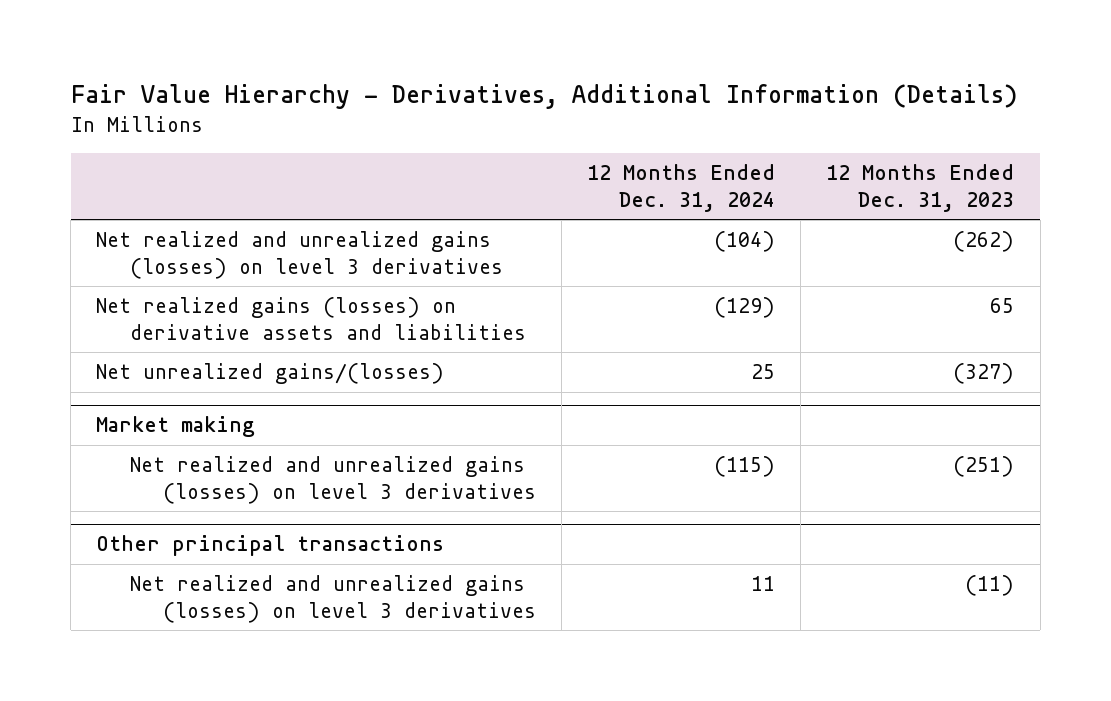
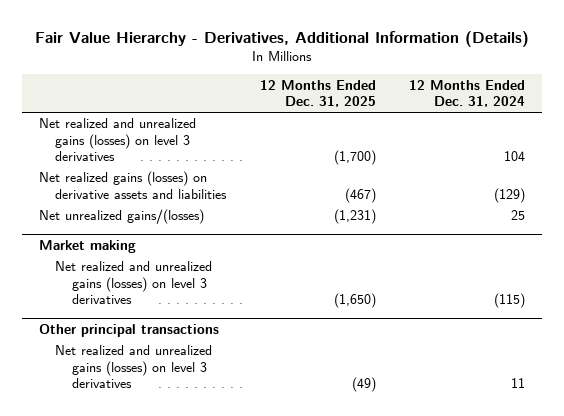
[826,164,1015,212] 12 Months Ended Dec. 31, 2023 -> none
none -> [259,79,376,108] 12 Months Ended Dec. 31, 2025
[714,231,776,253] (104) -> [504,151,526,162] 104

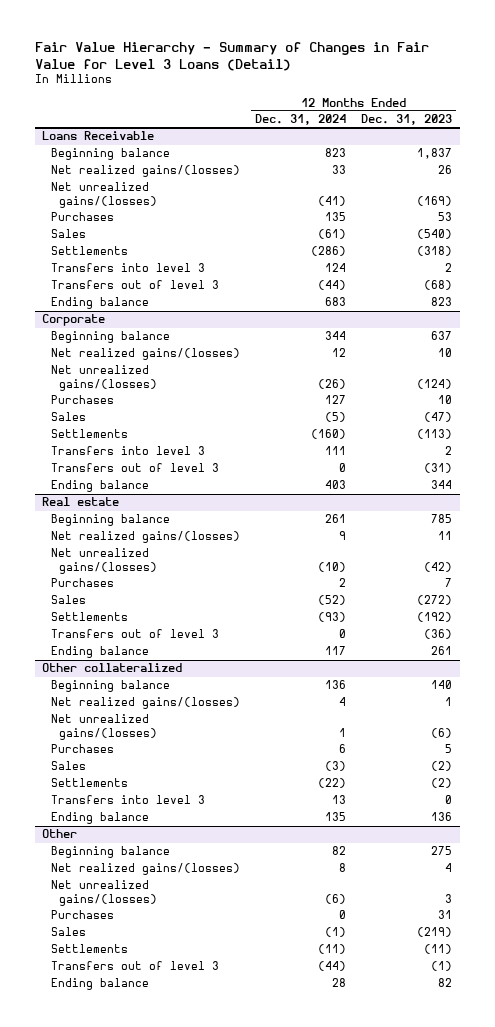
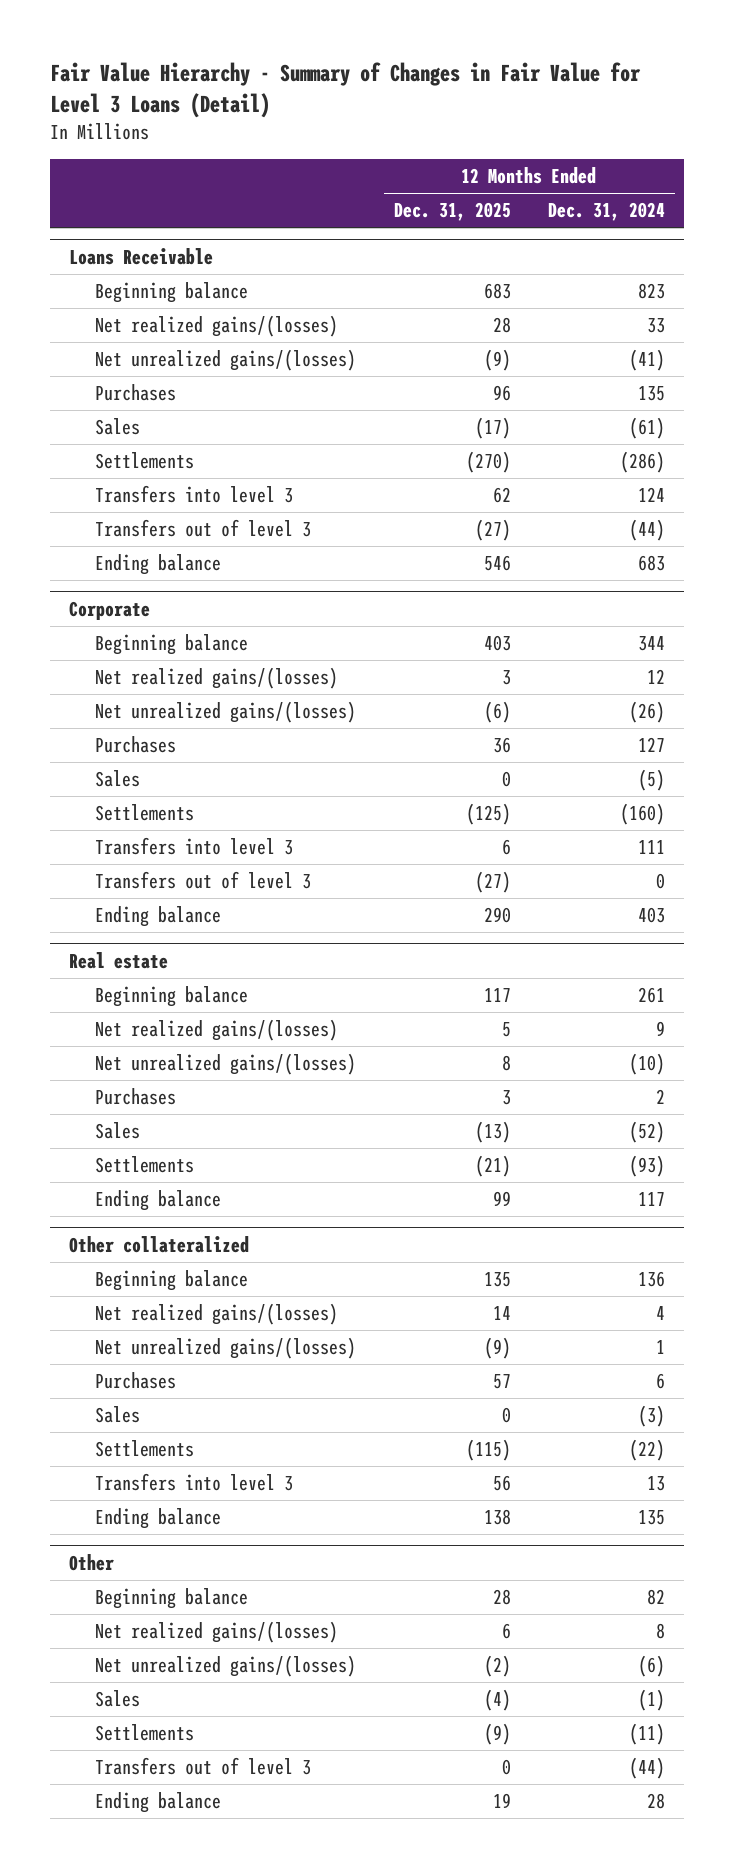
[361,114,453,126] Dec. 31, 2023 -> none
none -> [393,202,511,222] Dec. 31, 2025
[50,629,219,639] Transfers out of level 3 -> none
[50,910,114,920] Purchases -> none

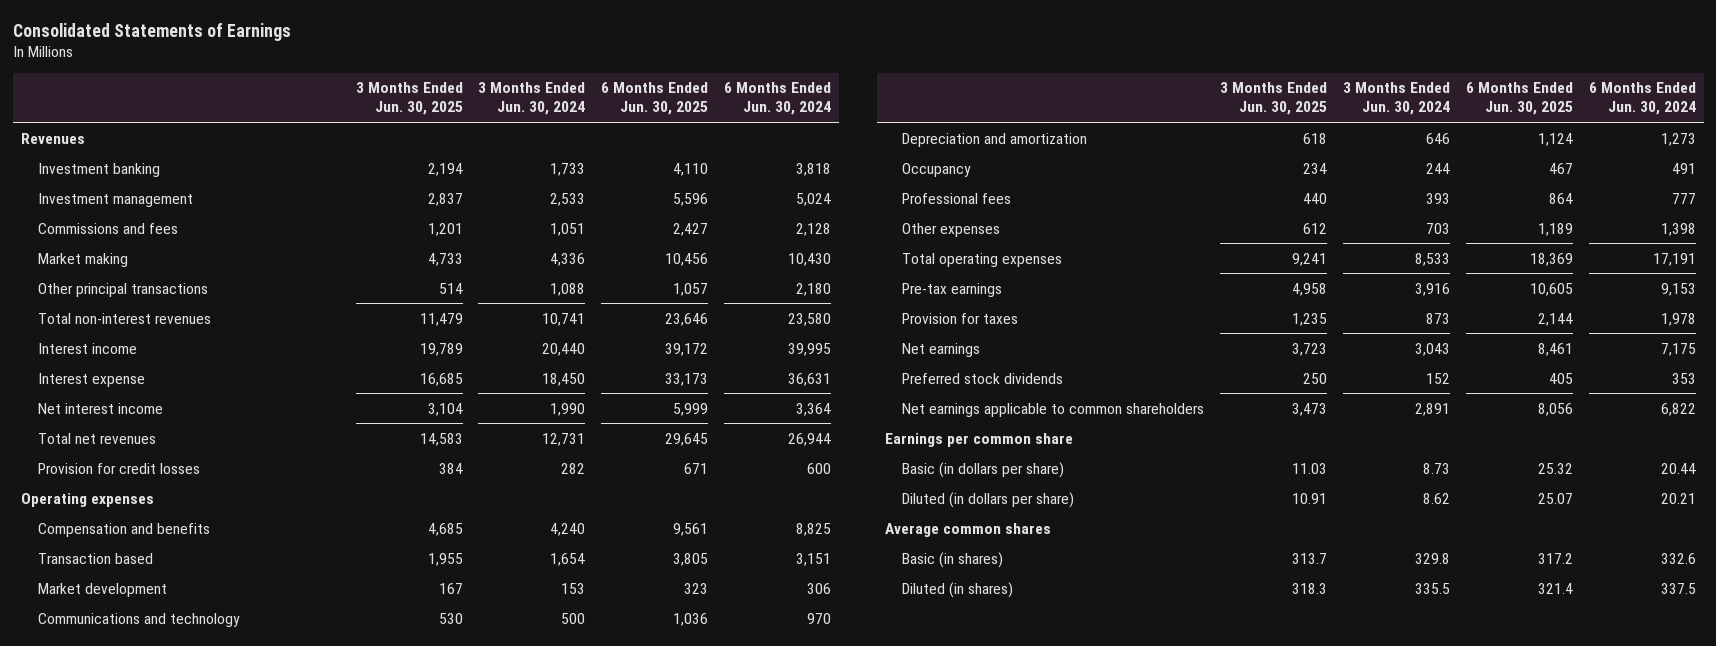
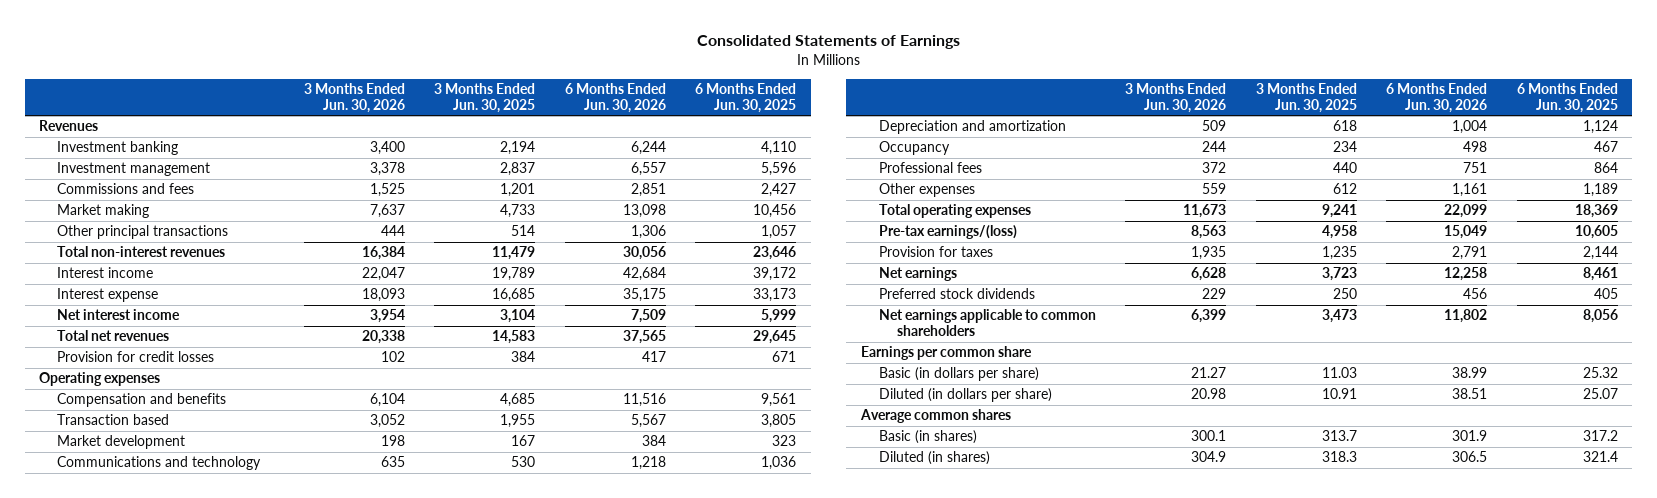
[478,82,586,116] 3 Months Ended Jun. 30, 2024 -> none
[724,82,832,116] 6 Months Ended Jun. 30, 2024 -> none
none -> [303,82,405,113] 3 Months Ended Jun. 30, 2026
none -> [564,82,666,113] 6 Months Ended Jun. 30, 2026
[902,282,1003,297] Pre-tax earnings -> [878,225,1017,240] Pre-tax earnings/(loss)

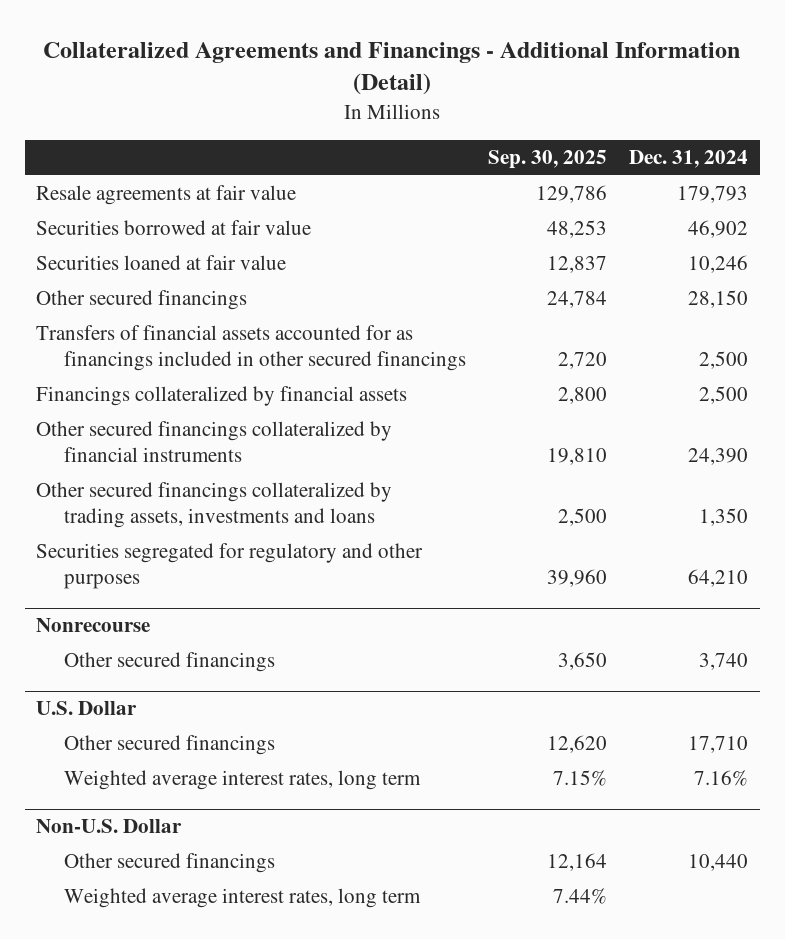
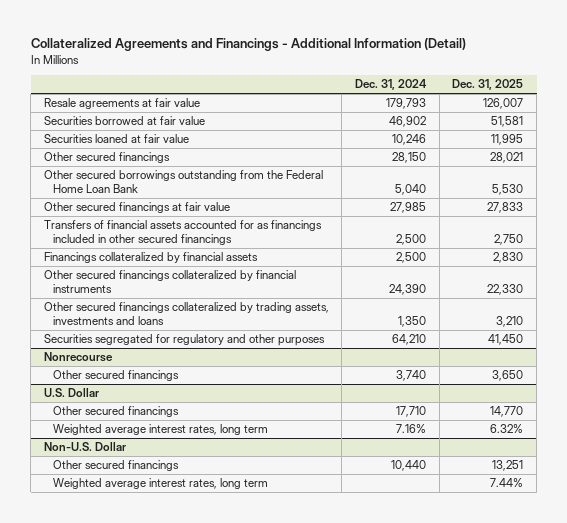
[487,150,607,170] Sep. 30, 2025 -> none
none -> [452,79,524,91] Dec. 31, 2025
none -> [43,170,323,194] Other secured borrowings outstanding from the Federal Home Loan Bank
none -> [43,202,230,214] Other secured financings at fair value

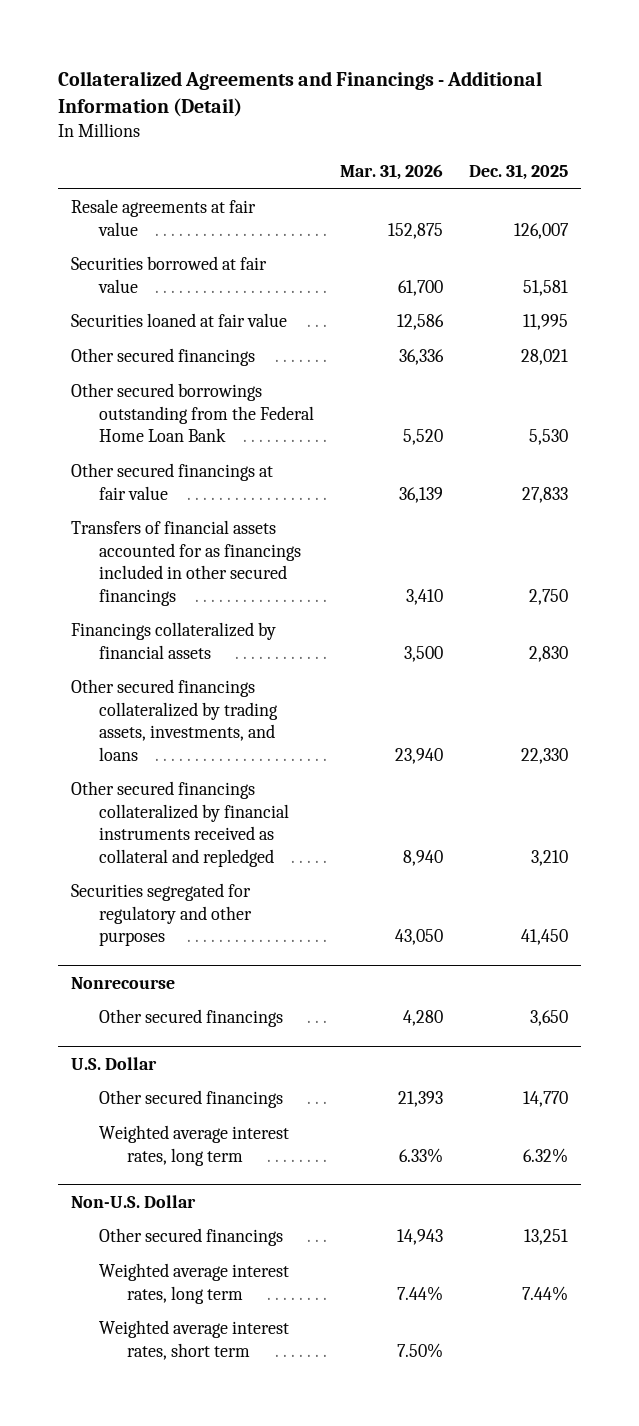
[355,79,428,91] Dec. 31, 2024 -> none
none -> [340,164,444,181] Mar. 31, 2026
[43,270,296,294] Other secured financings collateralized by financial instruments -> [71,679,279,762] Other secured financings collateralized by trading assets, investments, and loans
[43,302,329,326] Other secured financings collateralized by trading assets, investments and loans -> [71,781,290,868] Other secured financings collateralized by financial instruments received as collateral and repledged
none -> [99,1320,290,1360] Weighted average interest rates, short term

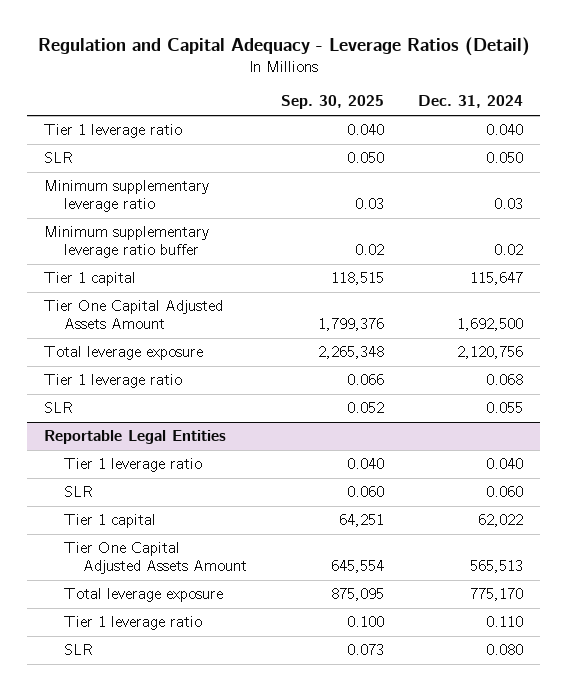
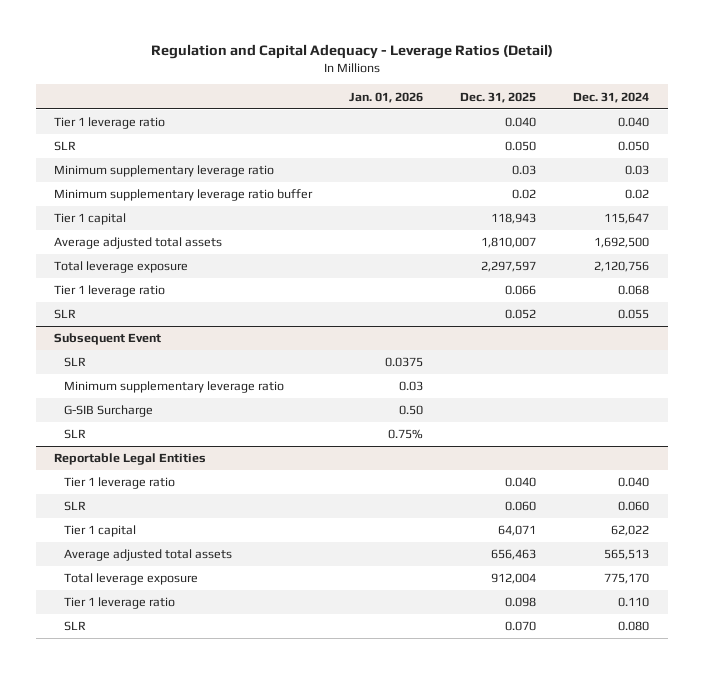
[281,95,385,110] Sep. 30, 2025 -> none
none -> [349,91,424,103] Jan. 01, 2026
none -> [460,91,537,103] Dec. 31, 2025
[44,300,224,330] Tier One Capital Adjusted Assets Amount -> [54,237,223,250] Average adjusted total assets
none -> [54,333,162,346] Subsequent Event
none -> [64,357,87,368] SLR
none -> [64,381,285,394] Minimum supplementary leverage ratio
none -> [64,405,154,418] G-SIB Surcharge
none -> [64,429,87,440] SLR
[63,542,248,575] Tier One Capital Adjusted Assets Amount -> [64,549,233,562] Average adjusted total assets

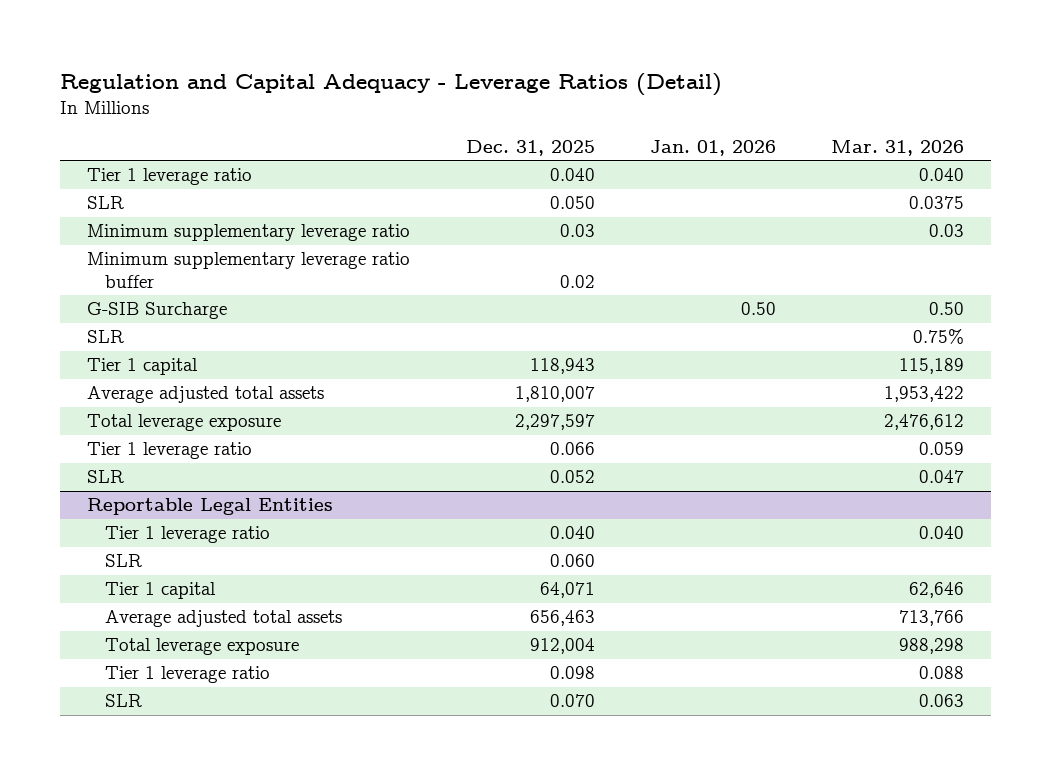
[573,91,650,103] Dec. 31, 2024 -> none
none -> [830,139,964,156] Mar. 31, 2026
none -> [87,302,228,320] G-SIB Surcharge
none -> [87,330,125,344] SLR
[54,333,162,346] Subsequent Event -> none
[64,357,87,368] SLR -> none
[64,381,285,394] Minimum supplementary leverage ratio -> none
[64,405,154,418] G-SIB Surcharge -> none
[64,429,87,440] SLR -> none

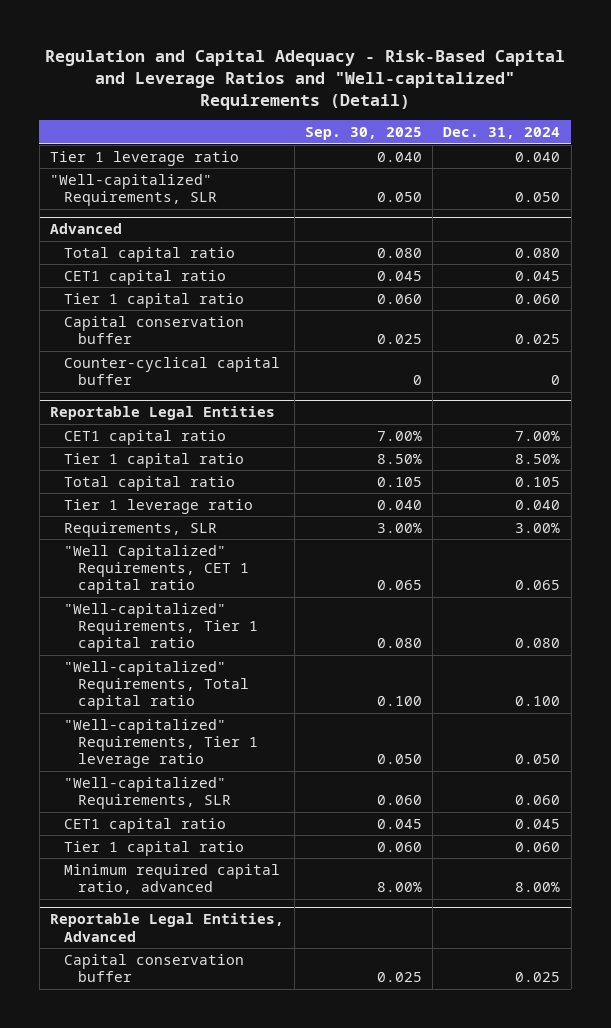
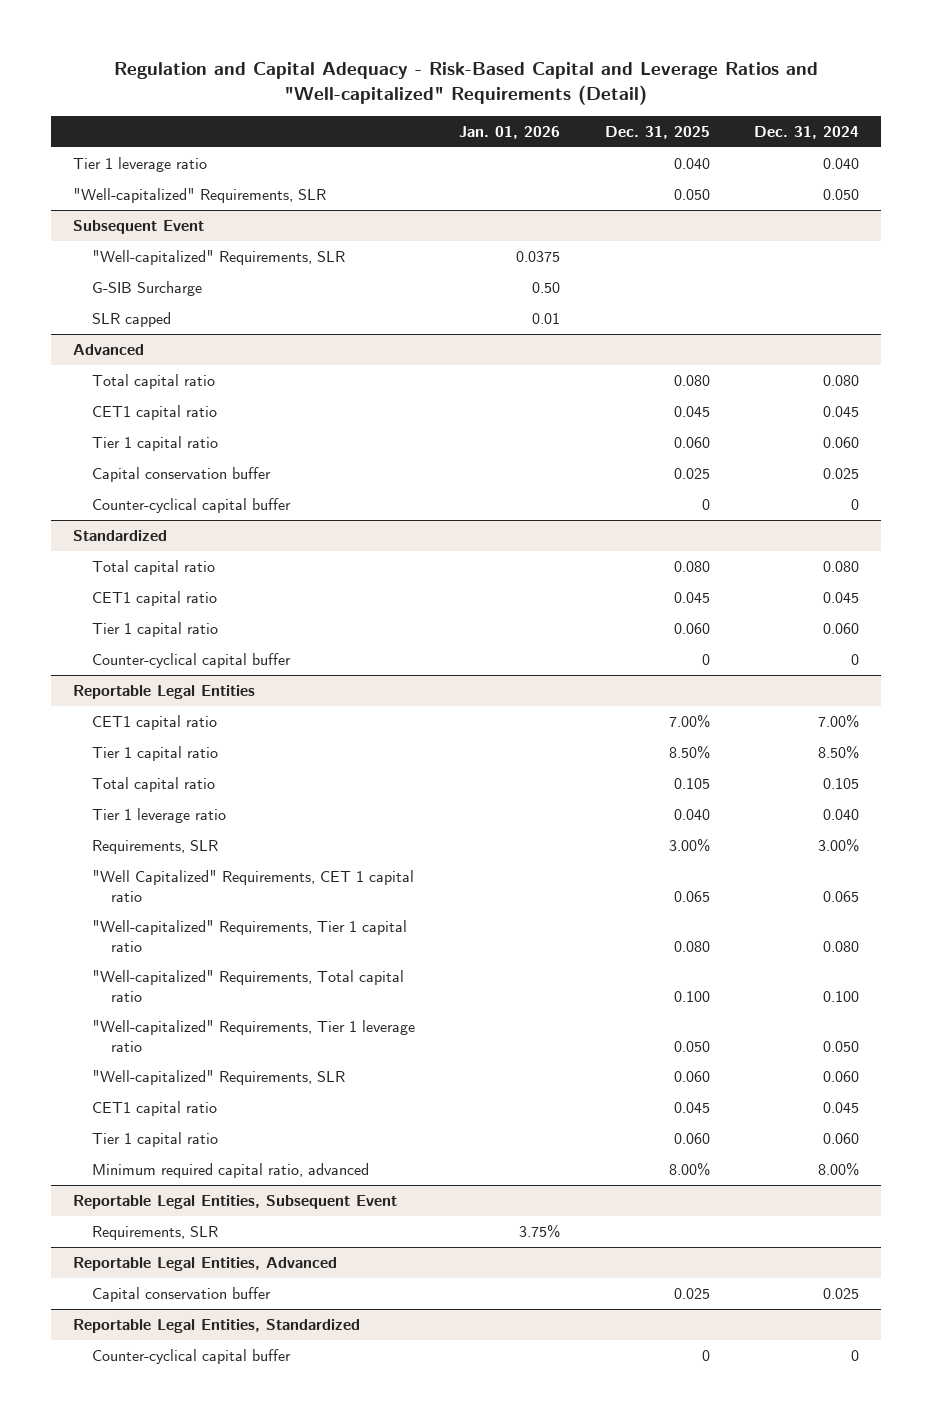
[305,127,423,141] Sep. 30, 2025 -> none
none -> [459,126,561,140] Jan. 01, 2026
none -> [604,126,710,140] Dec. 31, 2025
none -> [73,220,205,235] Subsequent Event
none -> [91,250,345,266] "Well-capitalized" Requirements, SLR
none -> [91,281,202,297] G-SIB Surcharge
none -> [91,312,171,328] SLR capped
none -> [73,530,168,542] Standardized
none -> [91,560,215,576] Total capital ratio
none -> [91,591,217,607] CET1 capital ratio
none -> [91,622,218,638] Tier 1 capital ratio
none -> [91,653,291,669] Counter-cyclical capital buffer
none -> [73,1195,398,1210] Reportable Legal Entities, Subsequent Event
none -> [91,1226,218,1241] Requirements, SLR
none -> [73,1319,361,1334] Reportable Legal Entities, Standardized
none -> [91,1349,291,1365] Counter-cyclical capital buffer

